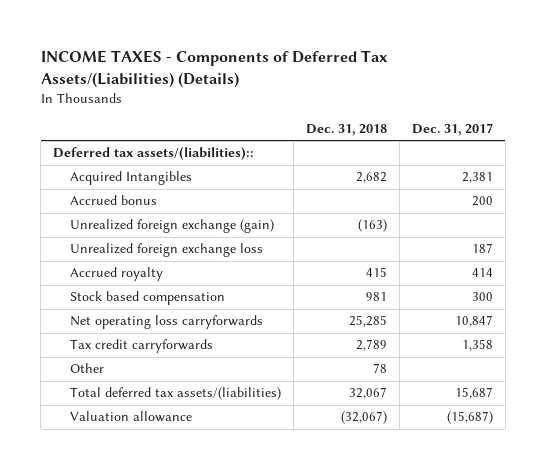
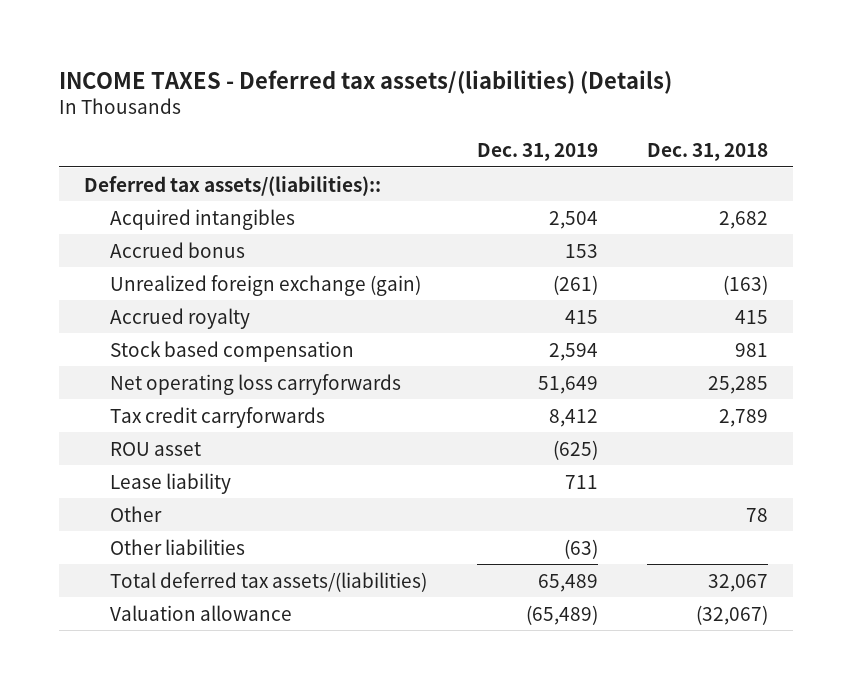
[40,50,388,88] INCOME TAXES - Components of Deferred Tax Assets/(Liabilities) (Details) -> [58,69,672,94] INCOME TAXES - Deferred tax assets/(liabilities) (Details)
[411,122,493,136] Dec. 31, 2017 -> none
none -> [476,142,598,161] Dec. 31, 2019
[69,171,192,186] Acquired Intangibles -> [109,208,295,230] Acquired intangibles
[69,243,263,258] Unrealized foreign exchange loss -> none
none -> [109,441,201,456] ROU asset
none -> [109,472,231,494] Lease liability
none -> [109,538,245,555] Other liabilities

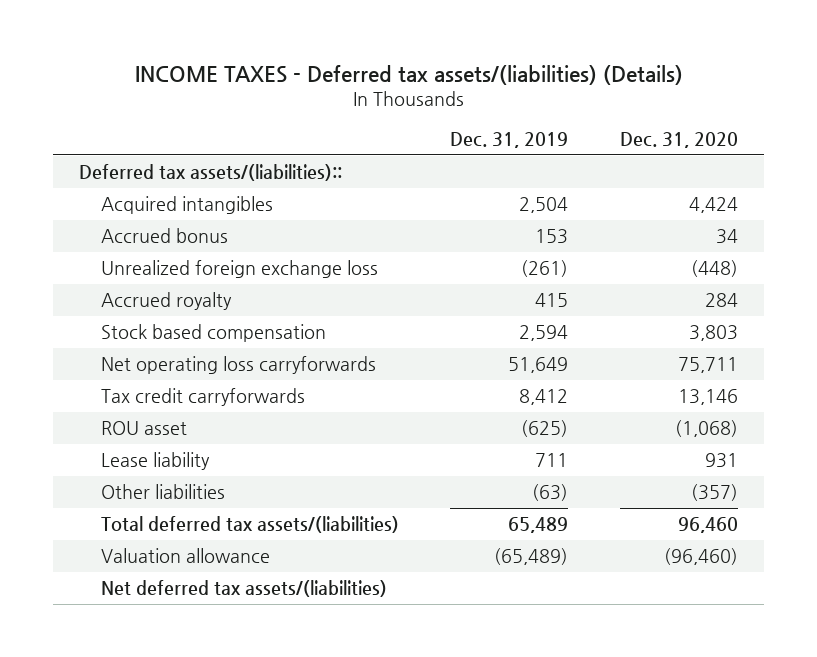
[647,142,769,161] Dec. 31, 2018 -> none
none -> [619,131,738,148] Dec. 31, 2020
[109,274,421,296] Unrealized foreign exchange (gain) -> [100,260,378,279] Unrealized foreign exchange loss
[109,505,162,522] Other -> none
none -> [100,580,387,598] Net deferred tax assets/(liabilities)

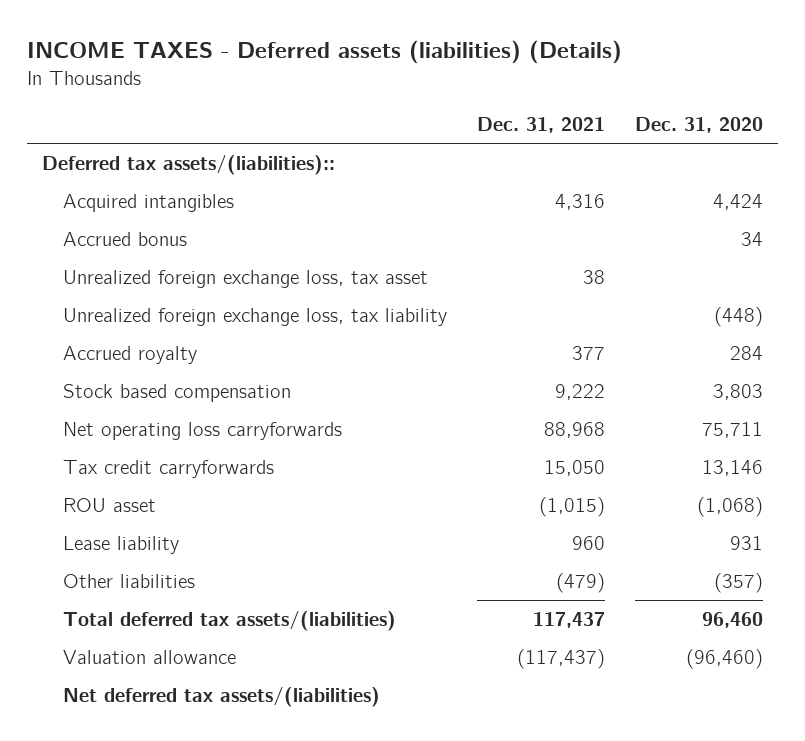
[134,64,683,85] INCOME TAXES - Deferred tax assets/(liabilities) (Details) -> [27,40,623,65] INCOME TAXES - Deferred assets (liabilities) (Details)
[450,131,569,148] Dec. 31, 2019 -> none
none -> [476,117,605,134] Dec. 31, 2021
none -> [62,269,428,288] Unrealized foreign exchange loss, tax asset
[100,260,378,279] Unrealized foreign exchange loss -> [62,307,447,326] Unrealized foreign exchange loss, tax liability

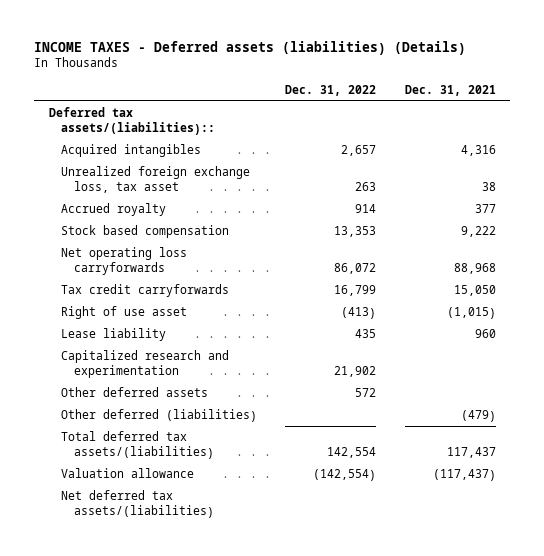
[634,117,763,134] Dec. 31, 2020 -> none
none -> [285,84,377,96] Dec. 31, 2022
[62,231,187,246] Accrued bonus -> none
[62,307,447,326] Unrealized foreign exchange loss, tax liability -> none
[62,497,156,512] ROU asset -> [61,306,188,320] Right of use asset
none -> [61,350,230,378] Capitalized research and experimentation
none -> [61,387,209,398] Other deferred assets
[62,573,195,588] Other liabilities -> [61,409,258,423] Other deferred (liabilities)

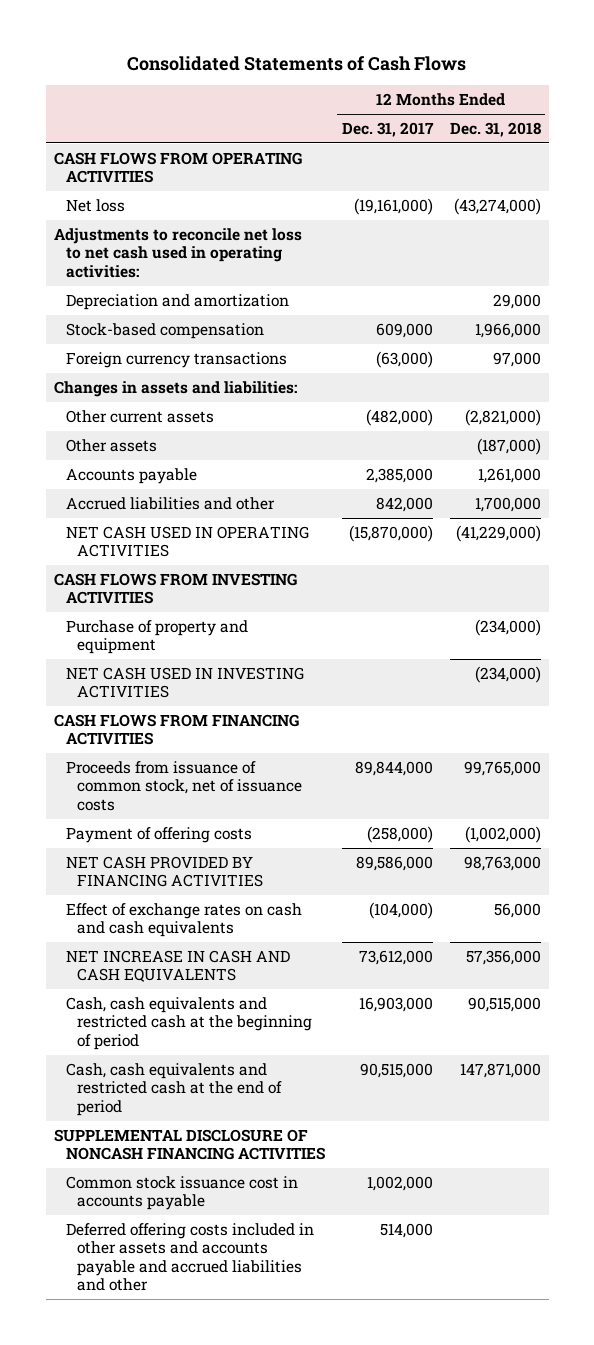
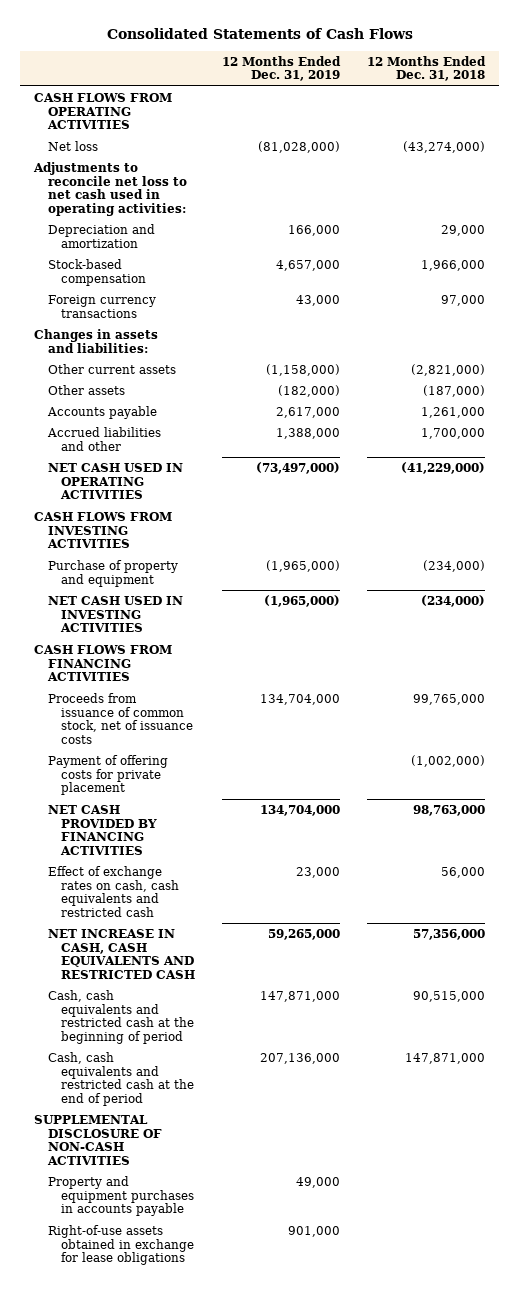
[341,122,434,138] Dec. 31, 2017 -> none
none -> [222,55,342,82] 12 Months Ended Dec. 31, 2019
[65,827,252,844] Payment of offering costs -> [47,754,168,796] Payment of offering costs for private placement
[65,903,302,938] Effect of exchange rates on cash and cash equivalents -> [47,865,180,918] Effect of exchange rates on cash, cash equivalents and restricted cash
[65,950,290,983] NET INCREASE IN CASH AND CASH EQUIVALENTS -> [47,928,196,980] NET INCREASE IN CASH, CASH EQUIVALENTS AND RESTRICTED CASH
[65,1176,298,1211] Common stock issuance cost in accounts payable -> none
[65,1223,314,1292] Deferred offering costs included in other assets and accounts payable and accrued liabilities and other -> none
[53,1129,325,1161] SUPPLEMENTAL DISCLOSURE OF NONCASH FINANCING ACTIVITIES -> [33,1114,162,1166] SUPPLEMENTAL DISCLOSURE OF NON-CASH ACTIVITIES
none -> [47,1175,195,1217] Property and equipment purchases in accounts payable
none -> [47,1224,195,1266] Right-of-use assets obtained in exchange for lease obligations

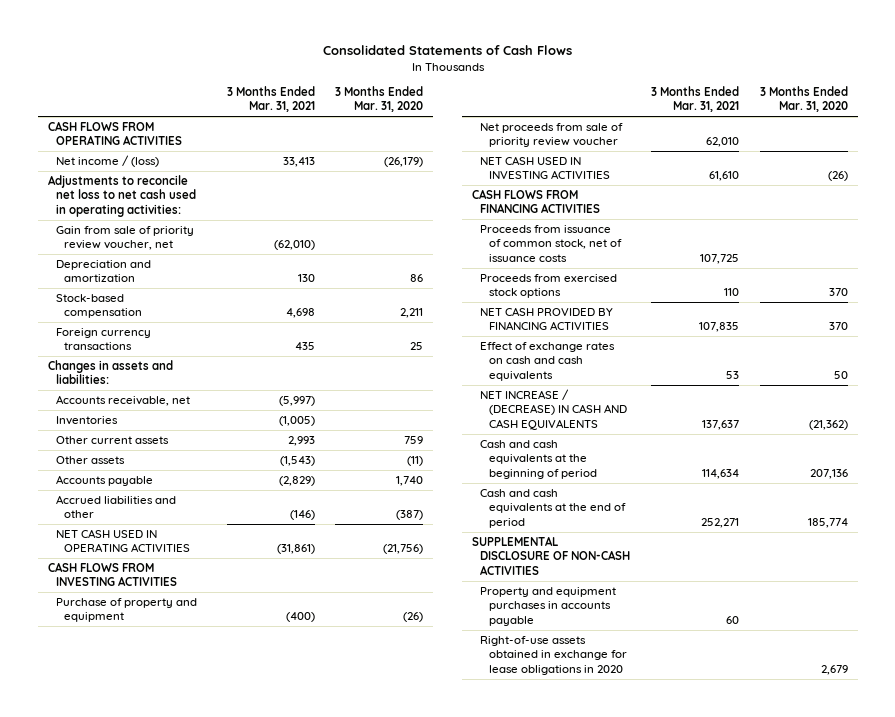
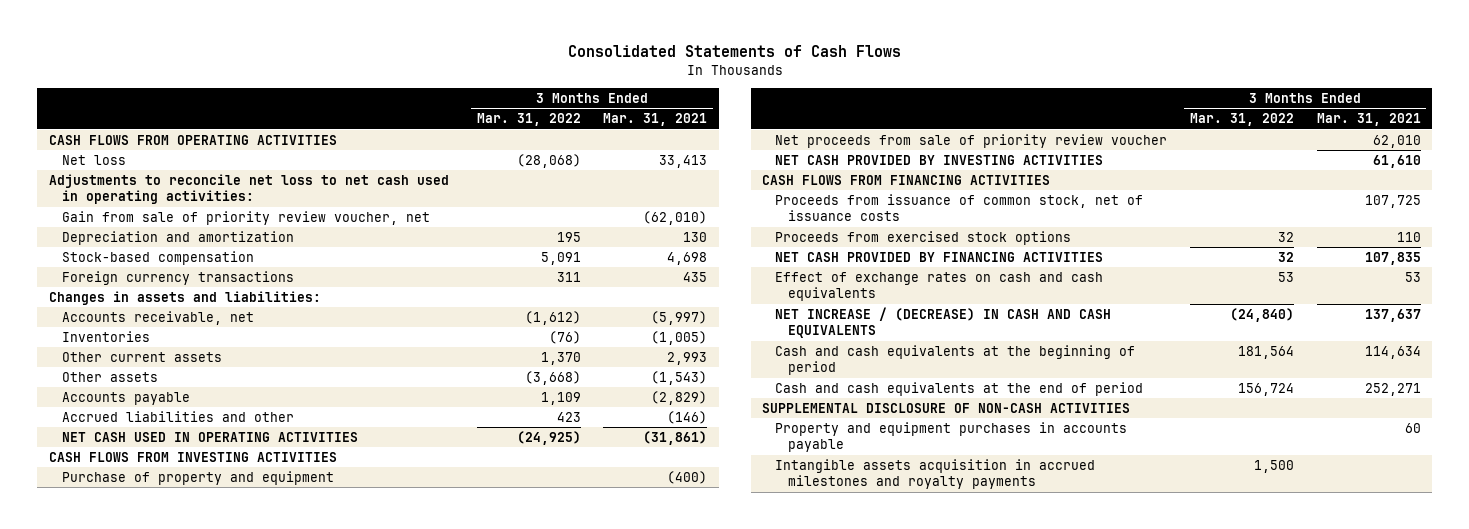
[335,86,424,113] 3 Months Ended Mar. 31, 2020 -> none
none -> [476,113,581,127] Mar. 31, 2022
[56,155,160,168] Net income / (loss) -> [61,154,126,165] Net loss
[480,156,610,180] NET CASH USED IN INVESTING ACTIVITIES -> [775,154,1104,165] NET CASH PROVIDED BY INVESTING ACTIVITIES
[480,636,627,675] Right-of-use assets obtained in exchange for lease obligations in 2020 -> none
none -> [775,458,1096,490] Intangible assets acquisition in accrued milestones and royalty payments

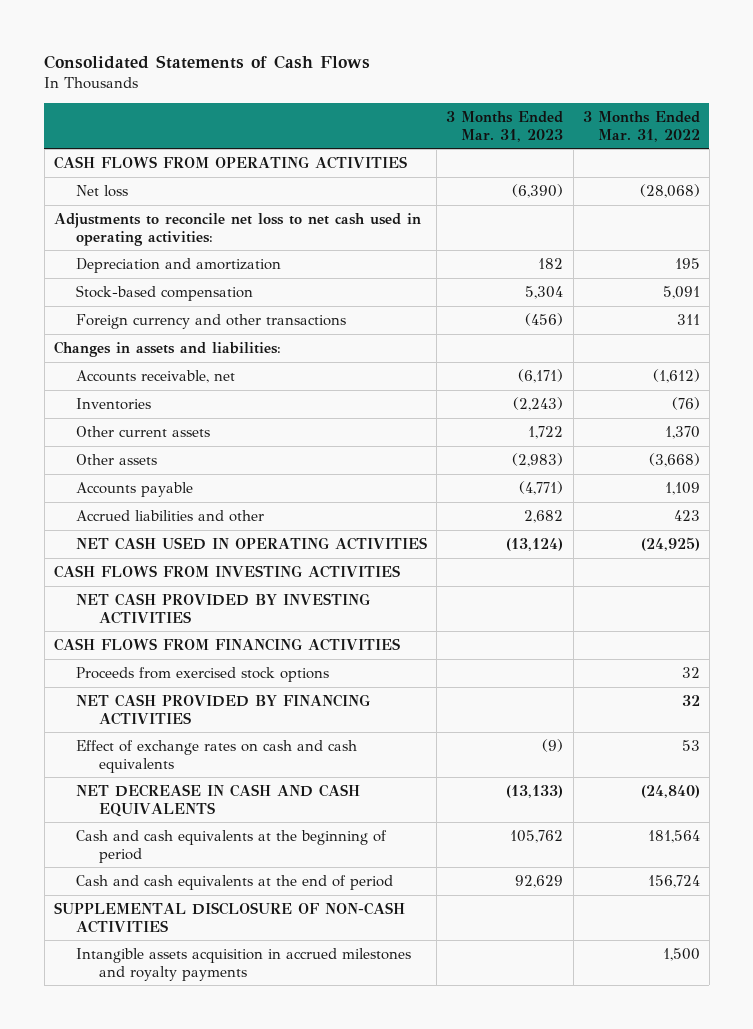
[603,113,708,127] Mar. 31, 2021 -> none
none -> [446,111,564,142] 3 Months Ended Mar. 31, 2023
[61,210,430,225] Gain from sale of priority review voucher, net -> none
[61,270,294,285] Foreign currency transactions -> [76,314,347,330] Foreign currency and other transactions
[61,470,334,485] Purchase of property and equipment -> none
[775,133,1168,148] Net proceeds from sale of priority review voucher -> none
[775,193,1144,222] Proceeds from issuance of common stock, net of issuance costs -> none
[775,306,1112,339] NET INCREASE / (DECREASE) IN CASH AND CASH EQUIVALENTS -> [76,784,361,817] NET DECREASE IN CASH AND CASH EQUIVALENTS
[775,421,1128,453] Property and equipment purchases in accounts payable -> none

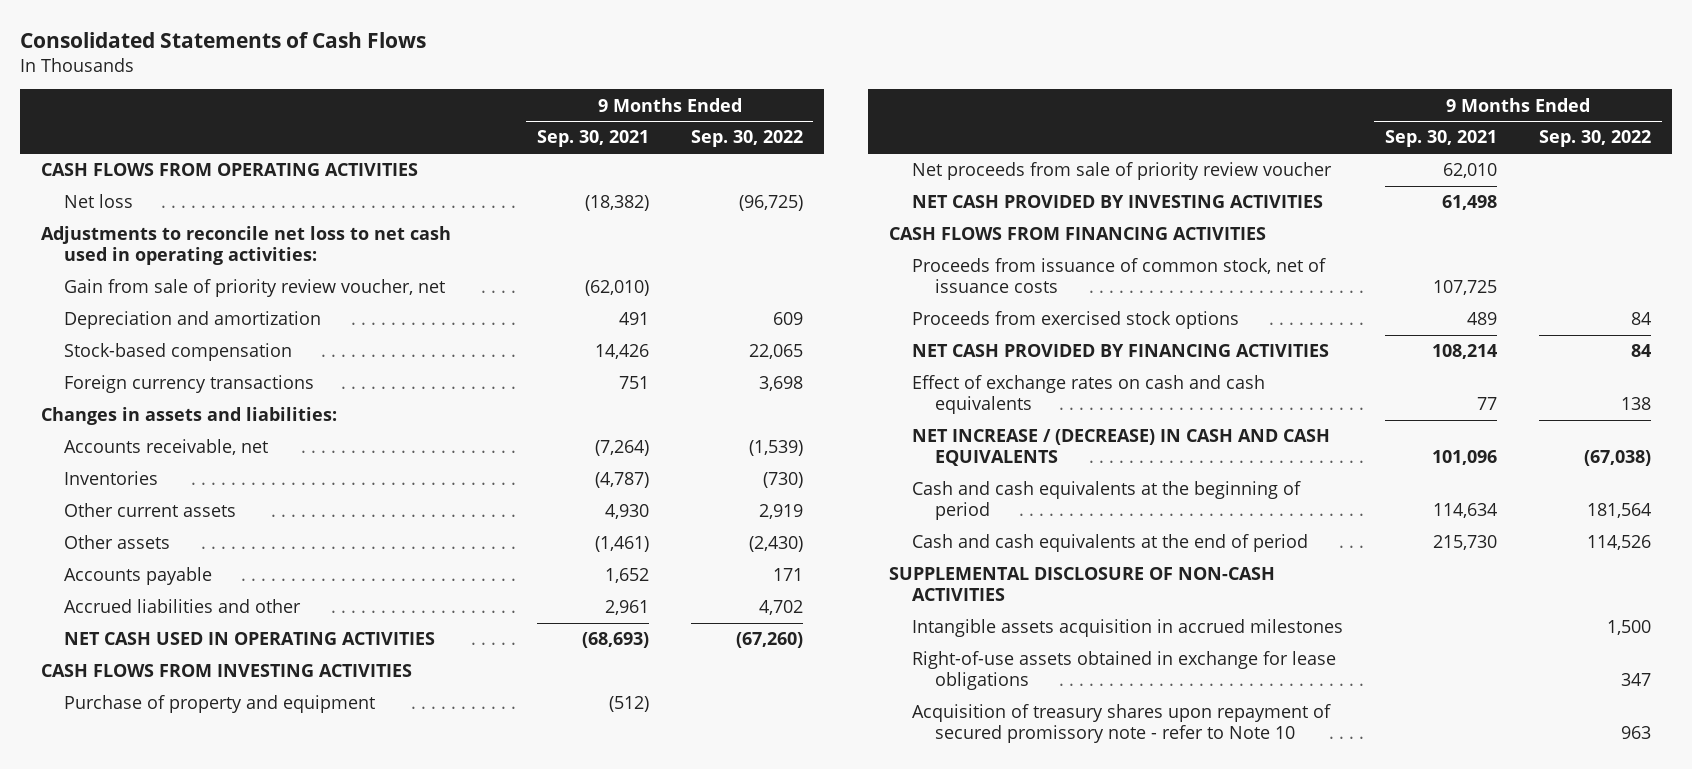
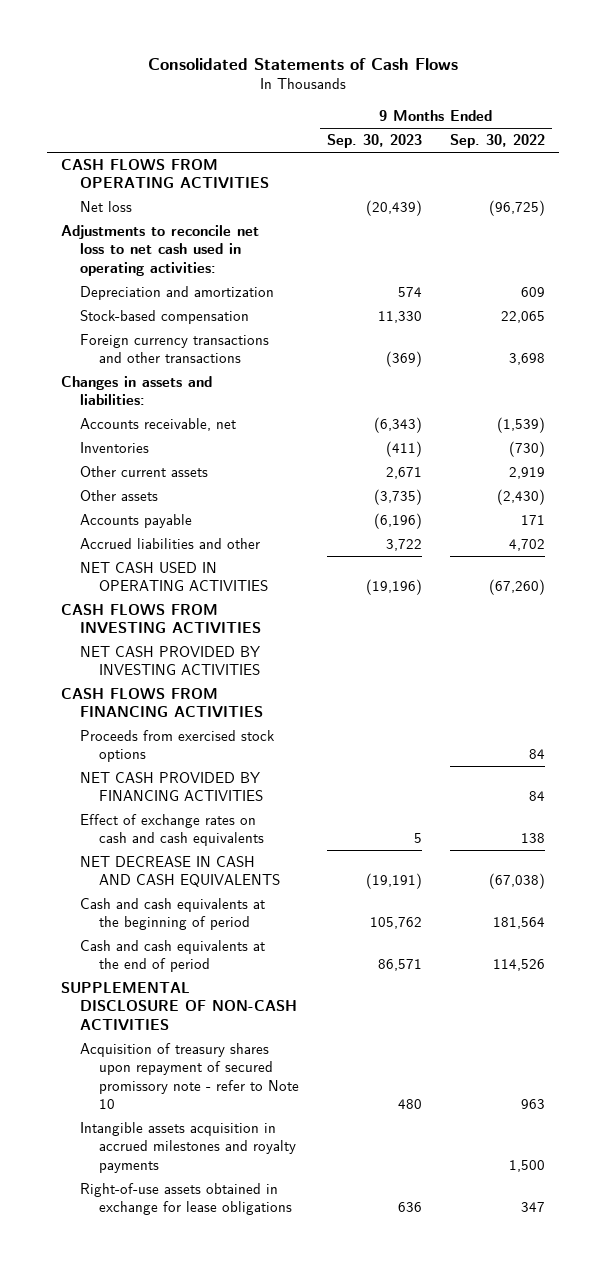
[536,130,649,148] Sep. 30, 2021 -> none
none -> [327,134,423,149] Sep. 30, 2023
[63,279,445,298] Gain from sale of priority review voucher, net -> none
[63,375,314,394] Foreign currency transactions -> [80,334,270,364] Foreign currency transactions and other transactions
[63,695,375,714] Purchase of property and equipment -> none
[911,162,1332,181] Net proceeds from sale of priority review voucher -> none
[911,258,1326,293] Proceeds from issuance of common stock, net of issuance costs -> none
[911,429,1330,466] NET INCREASE / (DECREASE) IN CASH AND CASH EQUIVALENTS -> [80,856,281,888] NET DECREASE IN CASH AND CASH EQUIVALENTS
[911,619,1343,638] Intangible assets acquisition in accrued milestones -> none
none -> [80,1122,297,1173] Intangible assets acquisition in accrued milestones and royalty payments
[911,651,1336,690] Right-of-use assets obtained in exchange for lease obligations -> [80,1183,293,1216] Right-of-use assets obtained in exchange for lease obligations

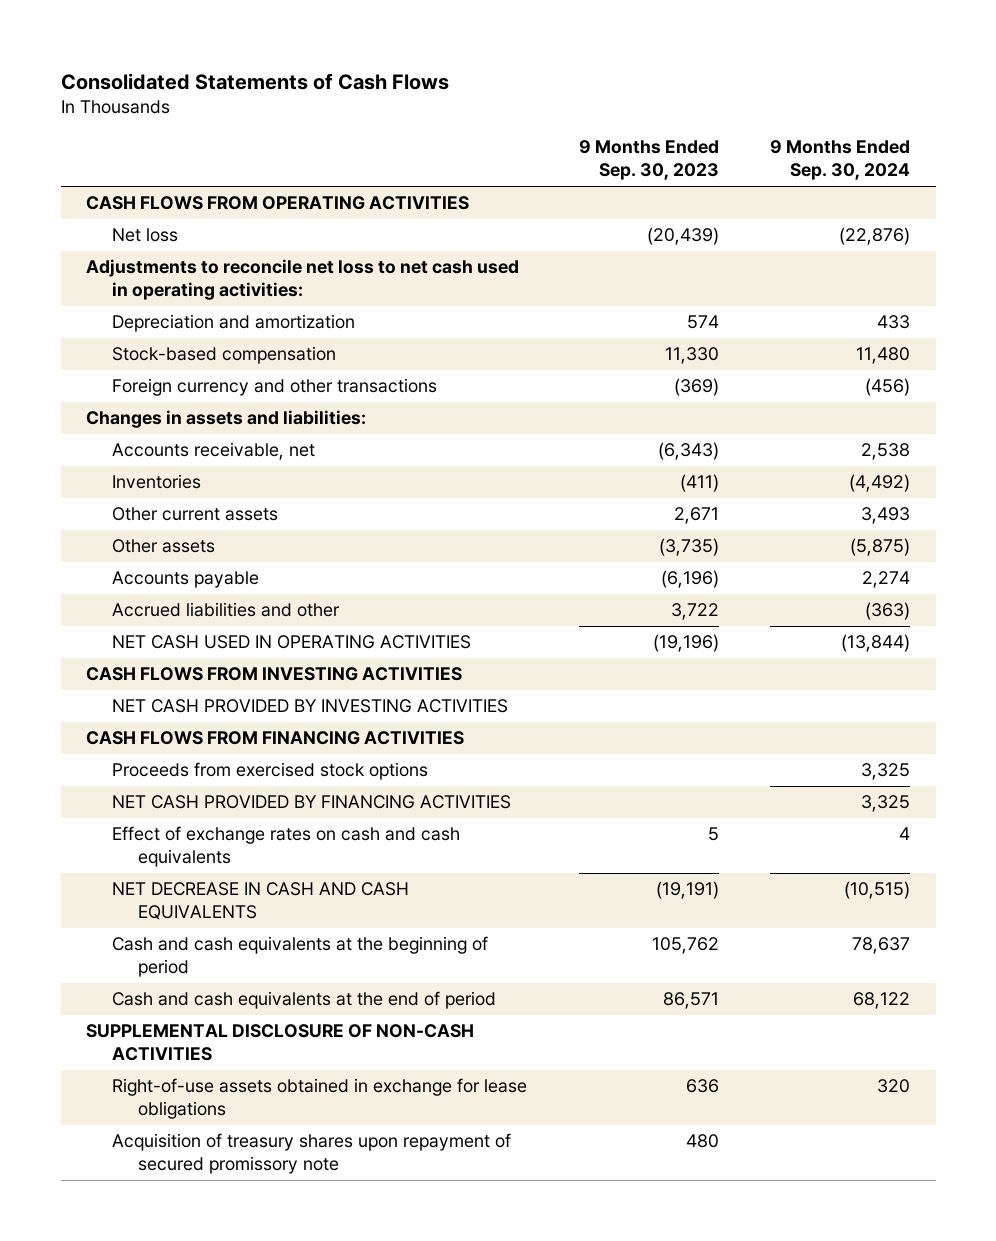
[450,134,546,149] Sep. 30, 2022 -> none
none -> [769,140,910,181] 9 Months Ended Sep. 30, 2024
[80,334,270,364] Foreign currency transactions and other transactions -> [112,378,438,397] Foreign currency and other transactions
[80,1043,300,1109] Acquisition of treasury shares upon repayment of secured promissory note - refer to Note 10 -> none
[80,1122,297,1173] Intangible assets acquisition in accrued milestones and royalty payments -> none
none -> [112,1133,512,1175] Acquisition of treasury shares upon repayment of secured promissory note

